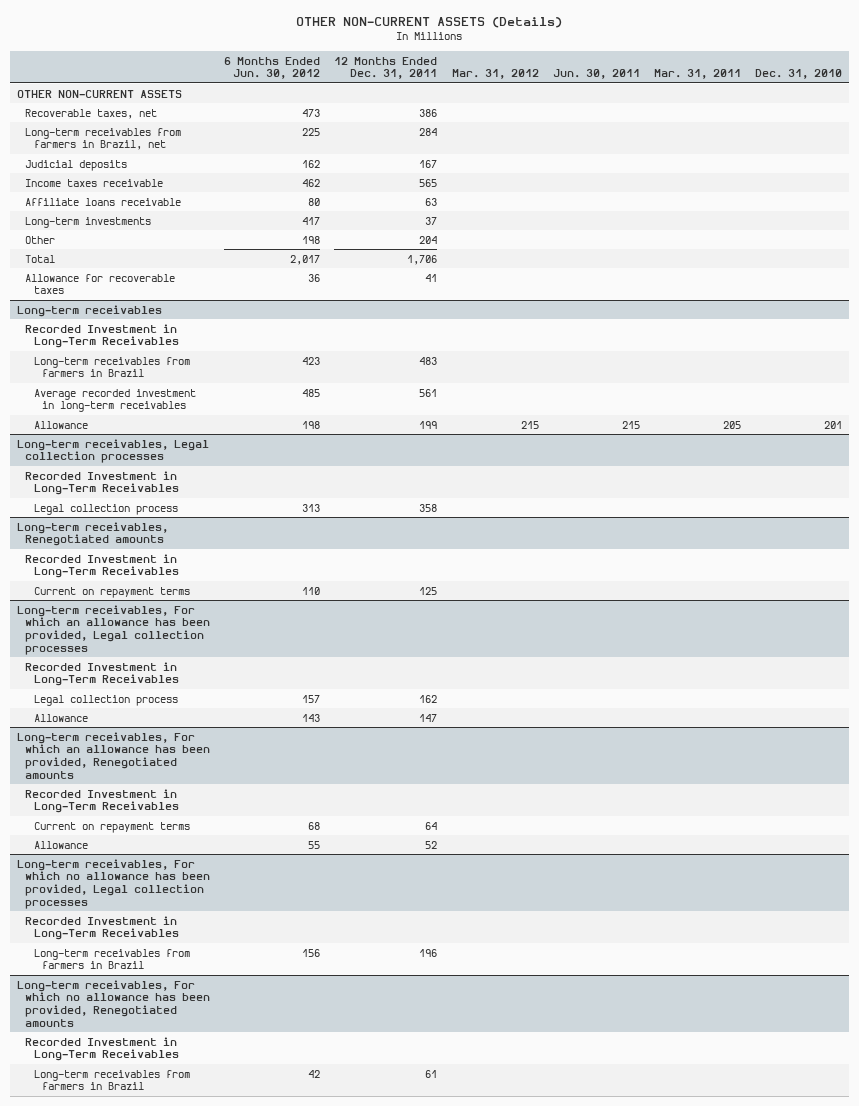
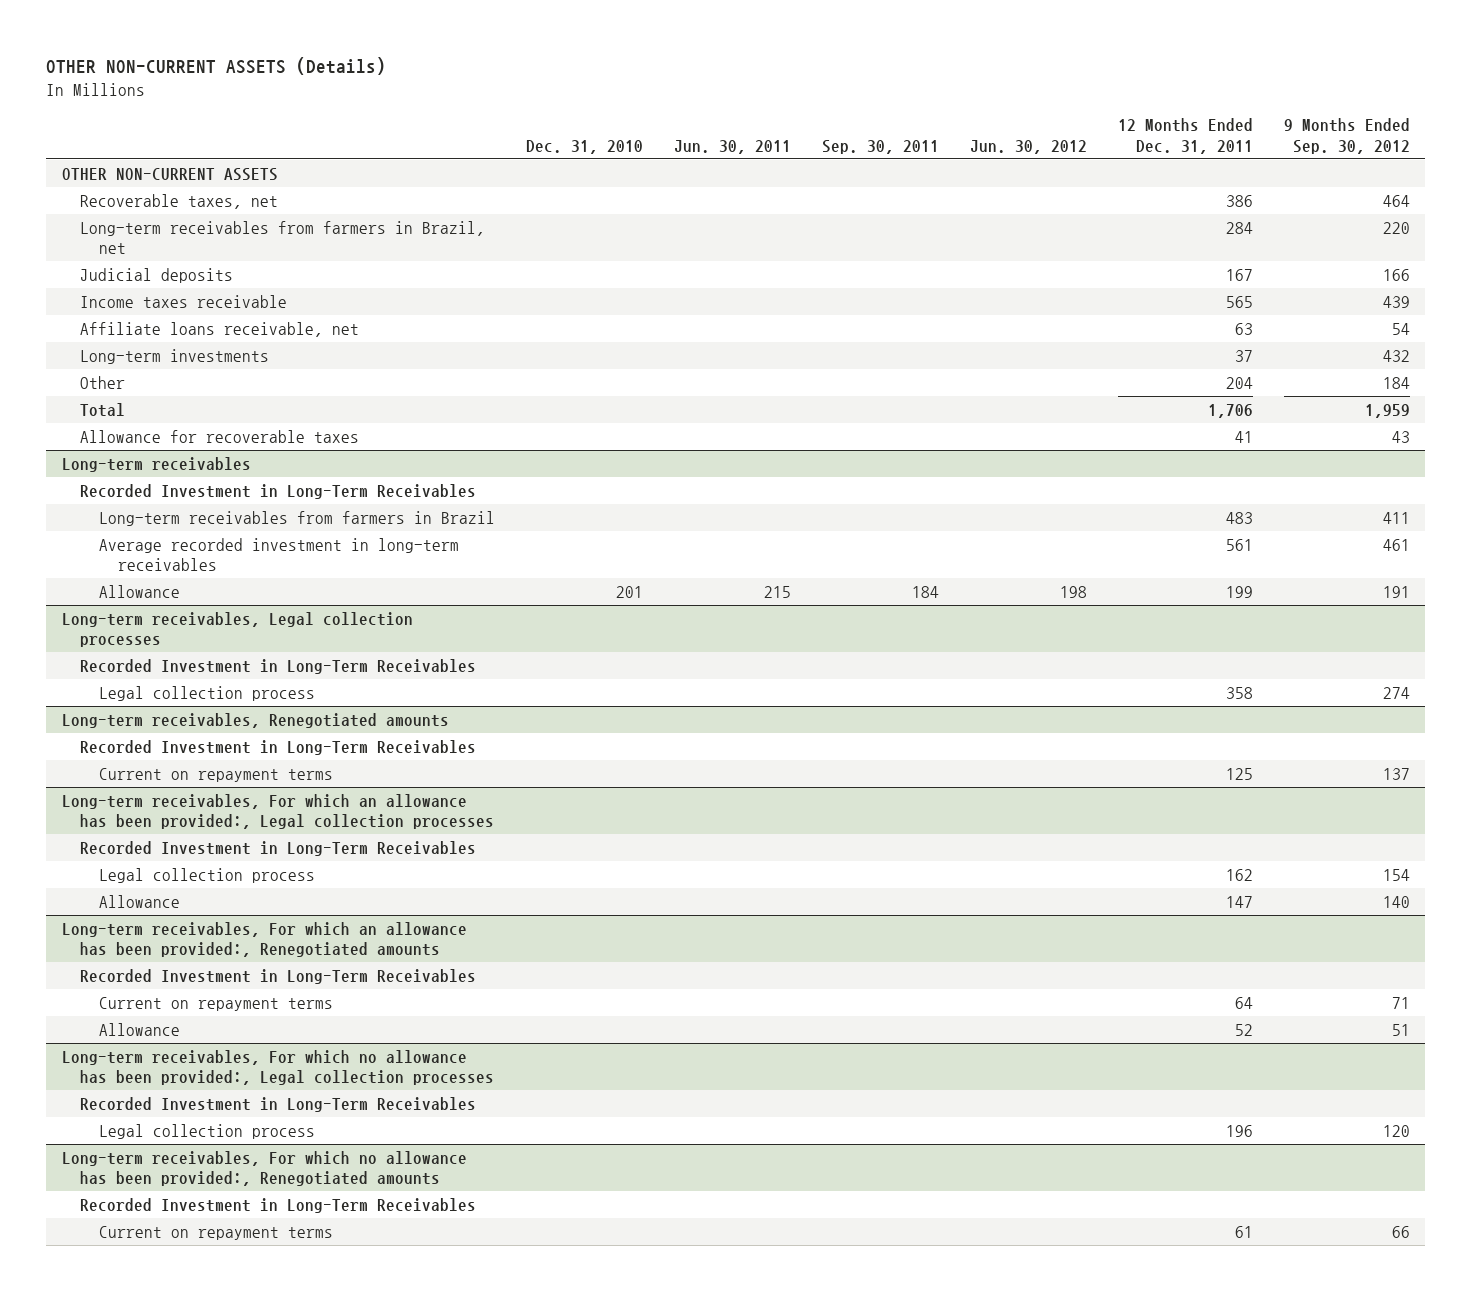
[224,56,321,80] 6 Months Ended Jun. 30, 2012 -> none
[451,69,539,80] Mar. 31, 2012 -> none
[653,69,741,80] Mar. 31, 2011 -> none
none -> [821,139,939,154] Sep. 30, 2011
none -> [969,139,1087,154] Jun. 30, 2012
none -> [1283,118,1410,154] 9 Months Ended Sep. 30, 2012
[25,197,182,206] Affiliate loans receivable -> [80,321,360,337] Affiliate loans receivable, net
[16,604,211,655] Long-term receivables, For which an allowance has been provided, Legal collection processes -> [61,793,495,830] Long-term receivables, For which an allowance has been provided:, Legal collection processes
[16,731,211,779] Long-term receivables, For which an allowance has been provided, Renegotiated amounts -> [61,921,467,958] Long-term receivables, For which an allowance has been provided:, Renegotiated amounts
[16,858,211,909] Long-term receivables, For which no allowance has been provided, Legal collection processes -> [61,1049,495,1086] Long-term receivables, For which no allowance has been provided:, Legal collection processes
[33,948,190,970] Long-term receivables from farmers in Brazil -> [99,1123,316,1139] Legal collection process
[16,979,211,1027] Long-term receivables, For which no allowance has been provided, Renegotiated amounts -> [61,1150,467,1187] Long-term receivables, For which no allowance has been provided:, Renegotiated amounts
[33,1069,190,1091] Long-term receivables from farmers in Brazil -> none
none -> [99,1225,334,1240] Current on repayment terms

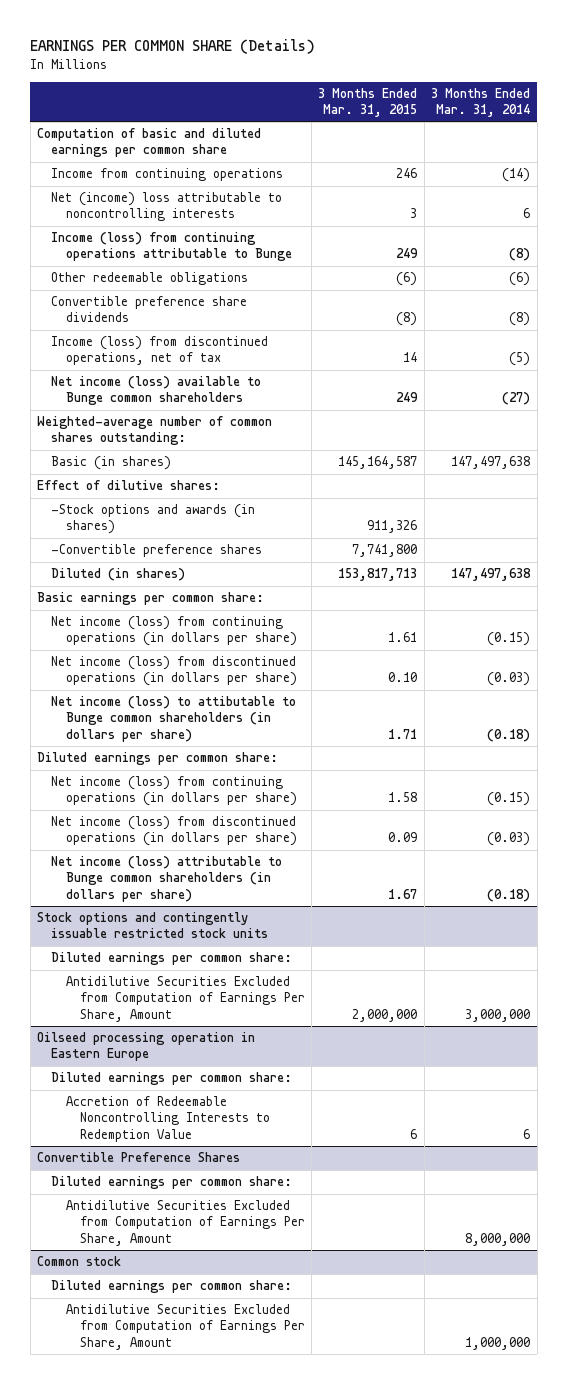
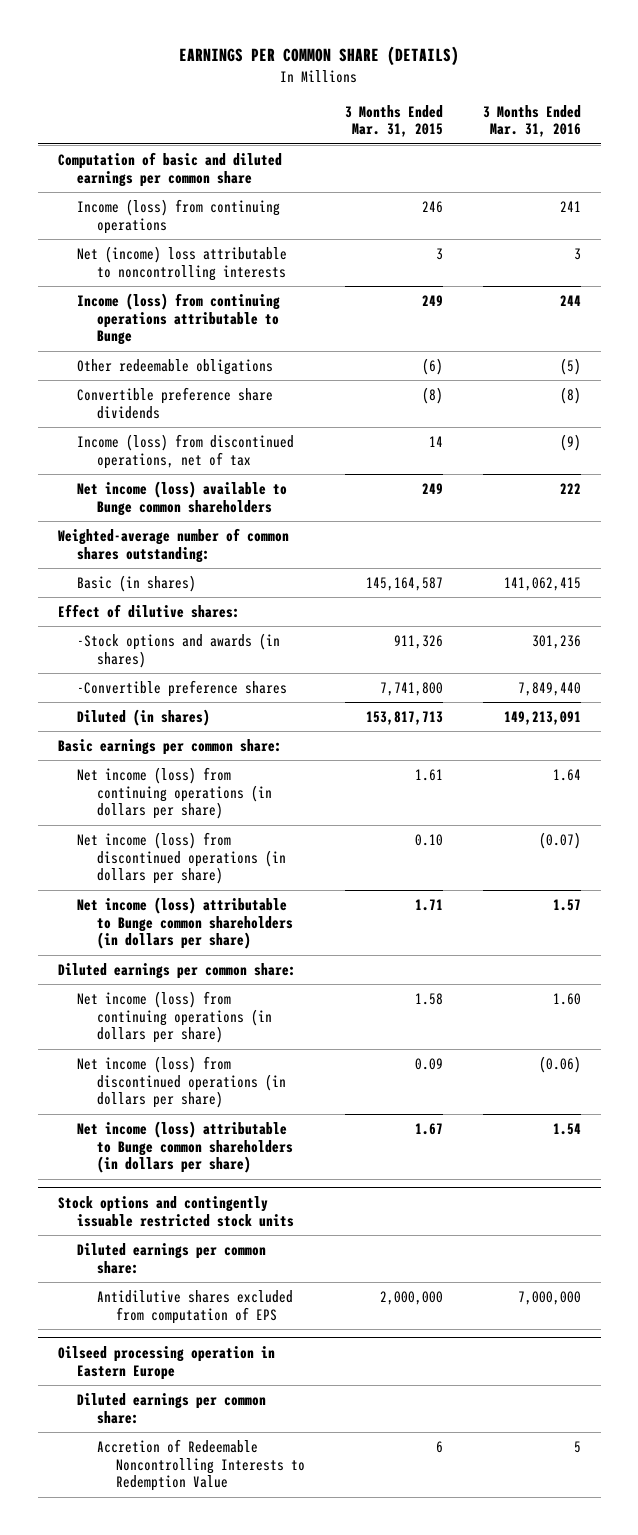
[30,38,316,54] EARNINGS PER COMMON SHARE (Details) -> [179,46,460,67] EARNINGS PER COMMON SHARE (DETAILS)
[431,88,531,118] 3 Months Ended Mar. 31, 2014 -> none
none -> [482,104,581,138] 3 Months Ended Mar. 31, 2016
[51,168,284,182] Income from continuing operations -> [77,199,281,234] Income (loss) from continuing operations
[51,696,297,742] Net income (loss) to attibutable to Bunge common shareholders (in dollars per share) -> [77,897,293,950] Net income (loss) attributable to Bunge common shareholders (in dollars per share)
[65,976,305,1022] Antidilutive Securities Excluded from Computation of Earnings Per Share, Amount -> [96,1290,293,1324] Antidilutive shares excluded from computation of EPS
[37,1152,241,1163] Convertible Preference Shares -> none
[51,1176,293,1190] Diluted earnings per common share: -> none
[65,1200,305,1246] Antidilutive Securities Excluded from Computation of Earnings Per Share, Amount -> none
[37,1256,122,1267] Common stock -> none
[51,1280,293,1294] Diluted earnings per common share: -> none
[65,1304,305,1350] Antidilutive Securities Excluded from Computation of Earnings Per Share, Amount -> none

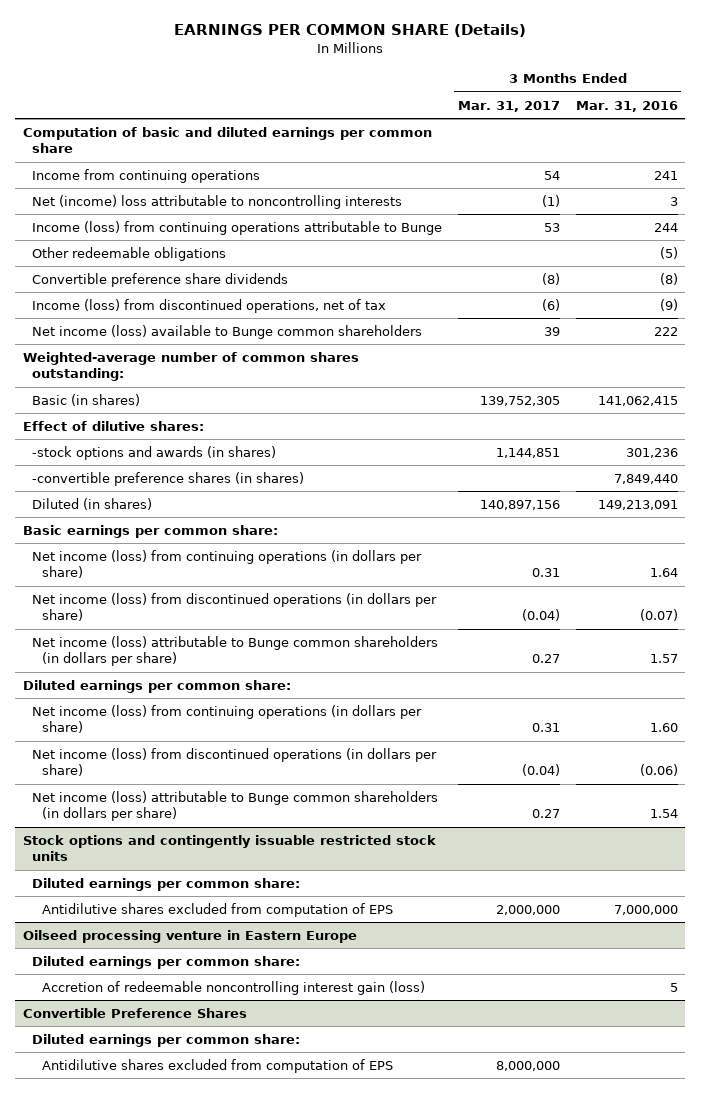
[179,46,460,67] EARNINGS PER COMMON SHARE (DETAILS) -> [174,24,527,38] EARNINGS PER COMMON SHARE (Details)
[344,104,443,138] 3 Months Ended Mar. 31, 2015 -> none
none -> [457,100,560,112] Mar. 31, 2017
[77,199,281,234] Income (loss) from continuing operations -> [32,168,261,183] Income from continuing operations
[77,633,281,668] -Stock options and awards (in shares) -> [32,445,277,460] -stock options and awards (in shares)
[77,680,288,698] -Convertible preference shares -> [32,471,305,486] -convertible preference shares (in shares)
[57,1345,275,1380] Oilseed processing operation in Eastern Europe -> [23,929,358,943] Oilseed processing venture in Eastern Europe
[96,1439,306,1492] Accretion of Redeemable Noncontrolling Interests to Redemption Value -> [41,980,425,995] Accretion of redeemable noncontrolling interest gain (loss)
none -> [23,1007,248,1018] Convertible Preference Shares
none -> [32,1033,301,1047] Diluted earnings per common share:
none -> [41,1058,393,1073] Antidilutive shares excluded from computation of EPS

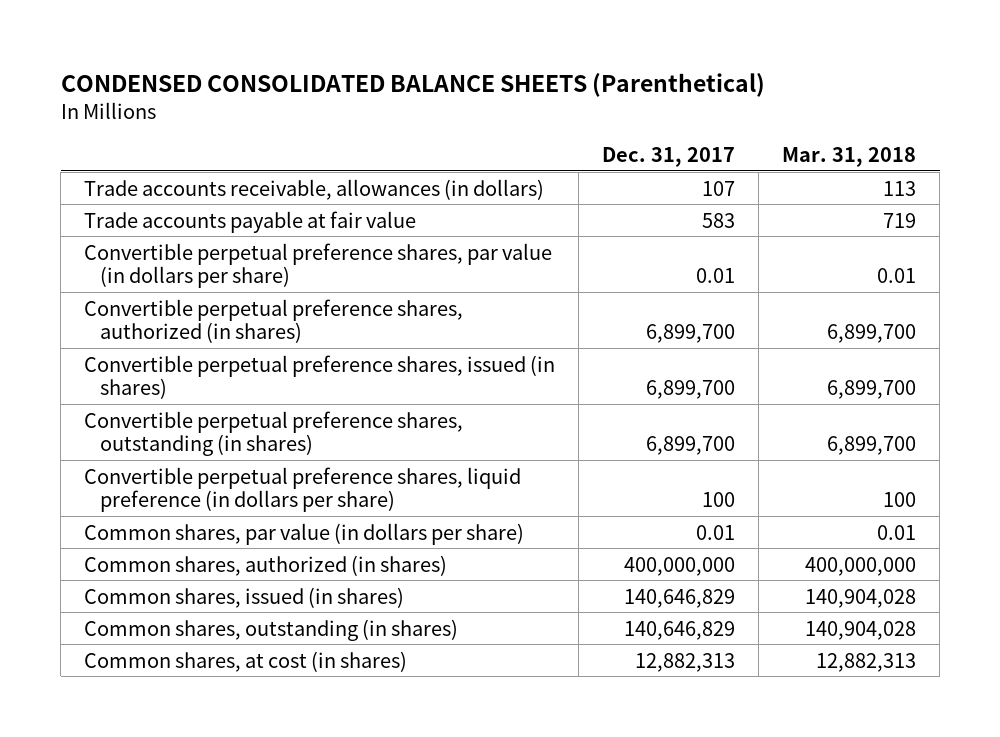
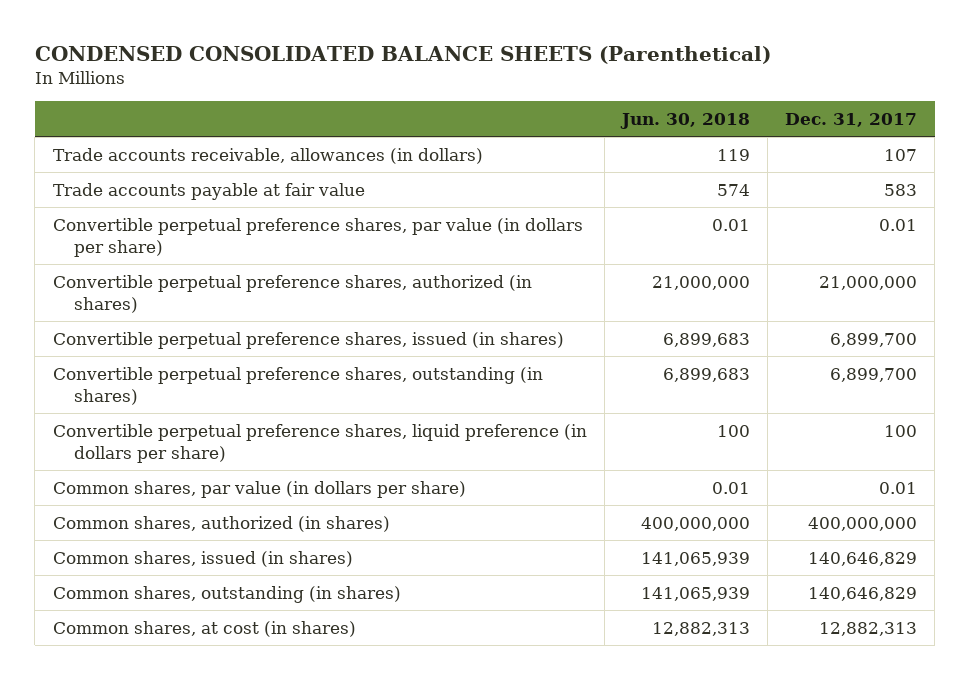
[782,147,917,168] Mar. 31, 2018 -> none
none -> [619,113,750,130] Jun. 30, 2018
[646,324,736,344] 6,899,700 -> [819,275,918,290] 21,000,000

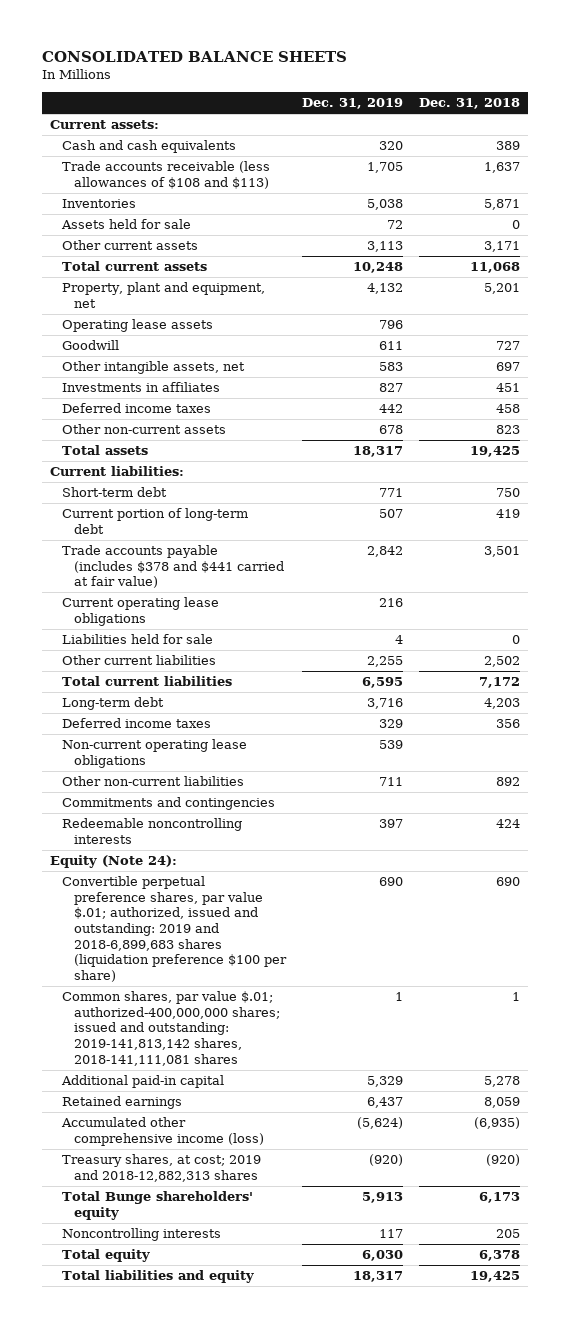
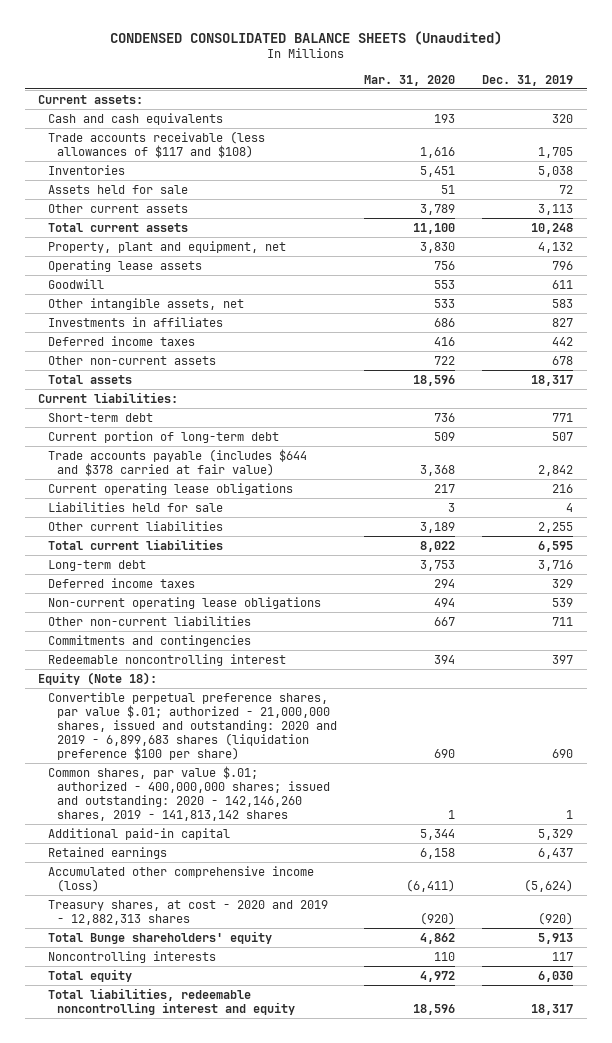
[42,50,348,62] CONSOLIDATED BALANCE SHEETS -> [109,30,502,45] CONDENSED CONSOLIDATED BALANCE SHEETS (Unaudited)
[418,98,520,110] Dec. 31, 2018 -> none
none -> [364,74,456,86] Mar. 31, 2020
[61,161,270,189] Trade accounts receivable (less allowances of $108 and $113) -> [47,130,265,158] Trade accounts receivable (less allowances of $117 and $108)
[61,545,284,589] Trade accounts payable (includes $378 and $441 carried at fair value) -> [47,448,307,476] Trade accounts payable (includes $644 and $378 carried at fair value)
[61,818,242,844] Redeemable noncontrolling interests -> [47,653,286,666] Redeemable noncontrolling interest
[50,855,178,869] Equity (Note 24): -> [38,671,158,685] Equity (Note 18):
[61,876,287,983] Convertible perpetual preference shares, par value $.01; authorized, issued and outstanding: 2019 and 2018-6,899,683 shares (liquidation preference $100 per share) -> [47,691,338,761] Convertible perpetual preference shares, par value $.01; authorized - 21,000,000 shares, issued and outstanding: 2020 and 2019 - 6,899,683 shares (liquidation preference $100 per share)
[61,991,280,1066] Common shares, par value $.01; authorized-400,000,000 shares; issued and outstanding: 2019-141,813,142 shares, 2018-141,111,081 shares -> [47,765,331,821] Common shares, par value $.01; authorized - 400,000,000 shares; issued and outstanding: 2020 - 142,146,260 shares, 2019 - 141,813,142 shares
[61,1154,261,1182] Treasury shares, at cost; 2019 and 2018-12,882,313 shares -> [47,899,328,925] Treasury shares, at cost - 2020 and 2019 - 12,882,313 shares
[61,1270,254,1284] Total liabilities and equity -> [47,987,296,1015] Total liabilities, redeemable noncontrolling interest and equity

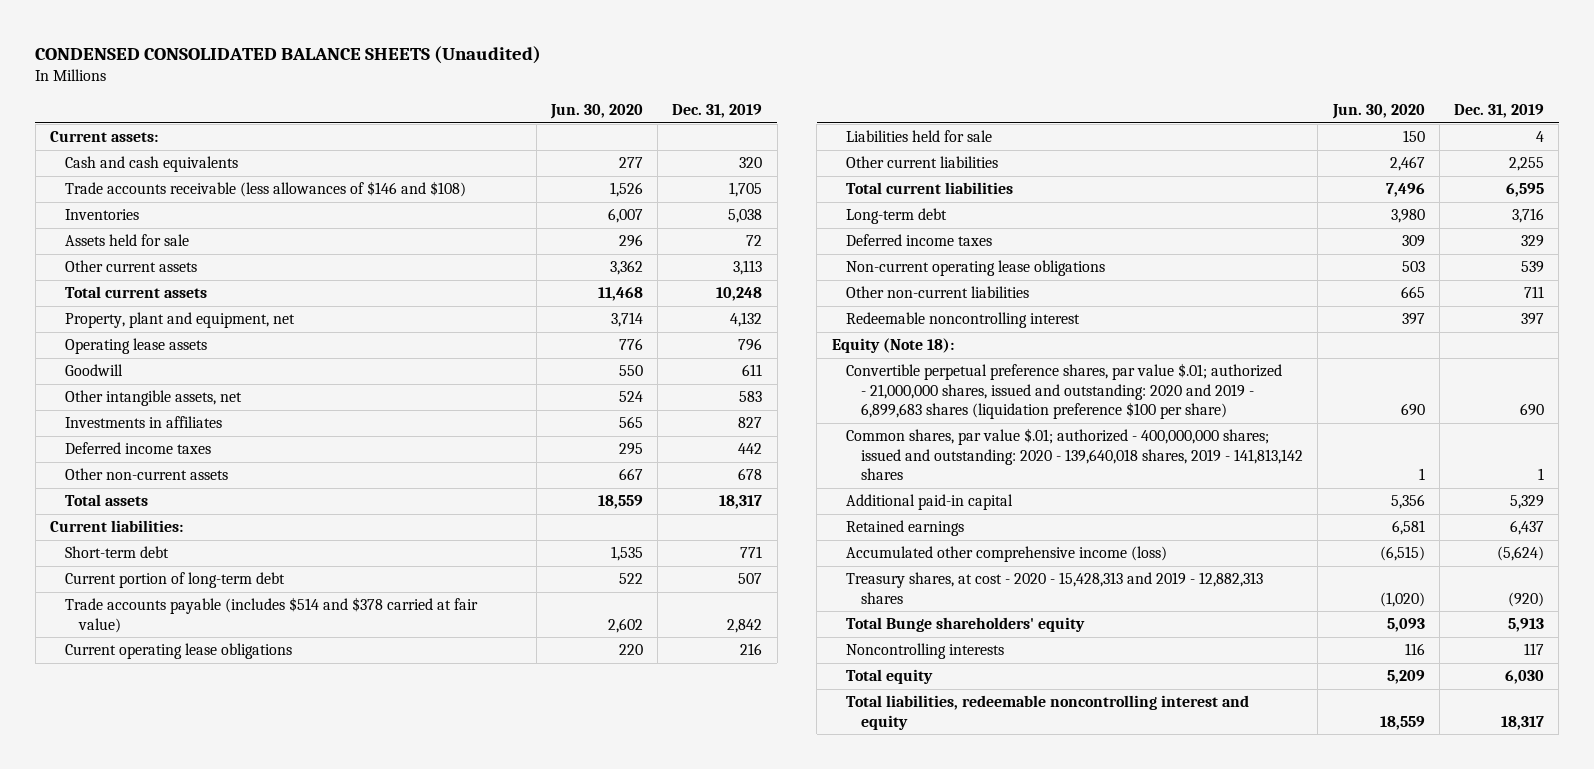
[364,74,456,86] Mar. 31, 2020 -> none
none -> [549,104,643,120] Jun. 30, 2020
[47,130,265,158] Trade accounts receivable (less allowances of $117 and $108) -> [64,181,466,198] Trade accounts receivable (less allowances of $146 and $108)
[47,448,307,476] Trade accounts payable (includes $644 and $378 carried at fair value) -> [64,597,478,633] Trade accounts payable (includes $514 and $378 carried at fair value)
[47,634,251,647] Commitments and contingencies -> none
[47,765,331,821] Common shares, par value $.01; authorized - 400,000,000 shares; issued and outstanding: 2020 - 142,146,260 shares, 2019 - 141,813,142 shares -> [846,428,1304,481] Common shares, par value $.01; authorized - 400,000,000 shares; issued and outstanding: 2020 - 139,640,018 shares, 2019 - 141,813,142 shares
[47,899,328,925] Treasury shares, at cost - 2020 and 2019 - 12,882,313 shares -> [846,572,1264,604] Treasury shares, at cost - 2020 - 15,428,313 and 2019 - 12,882,313 shares

